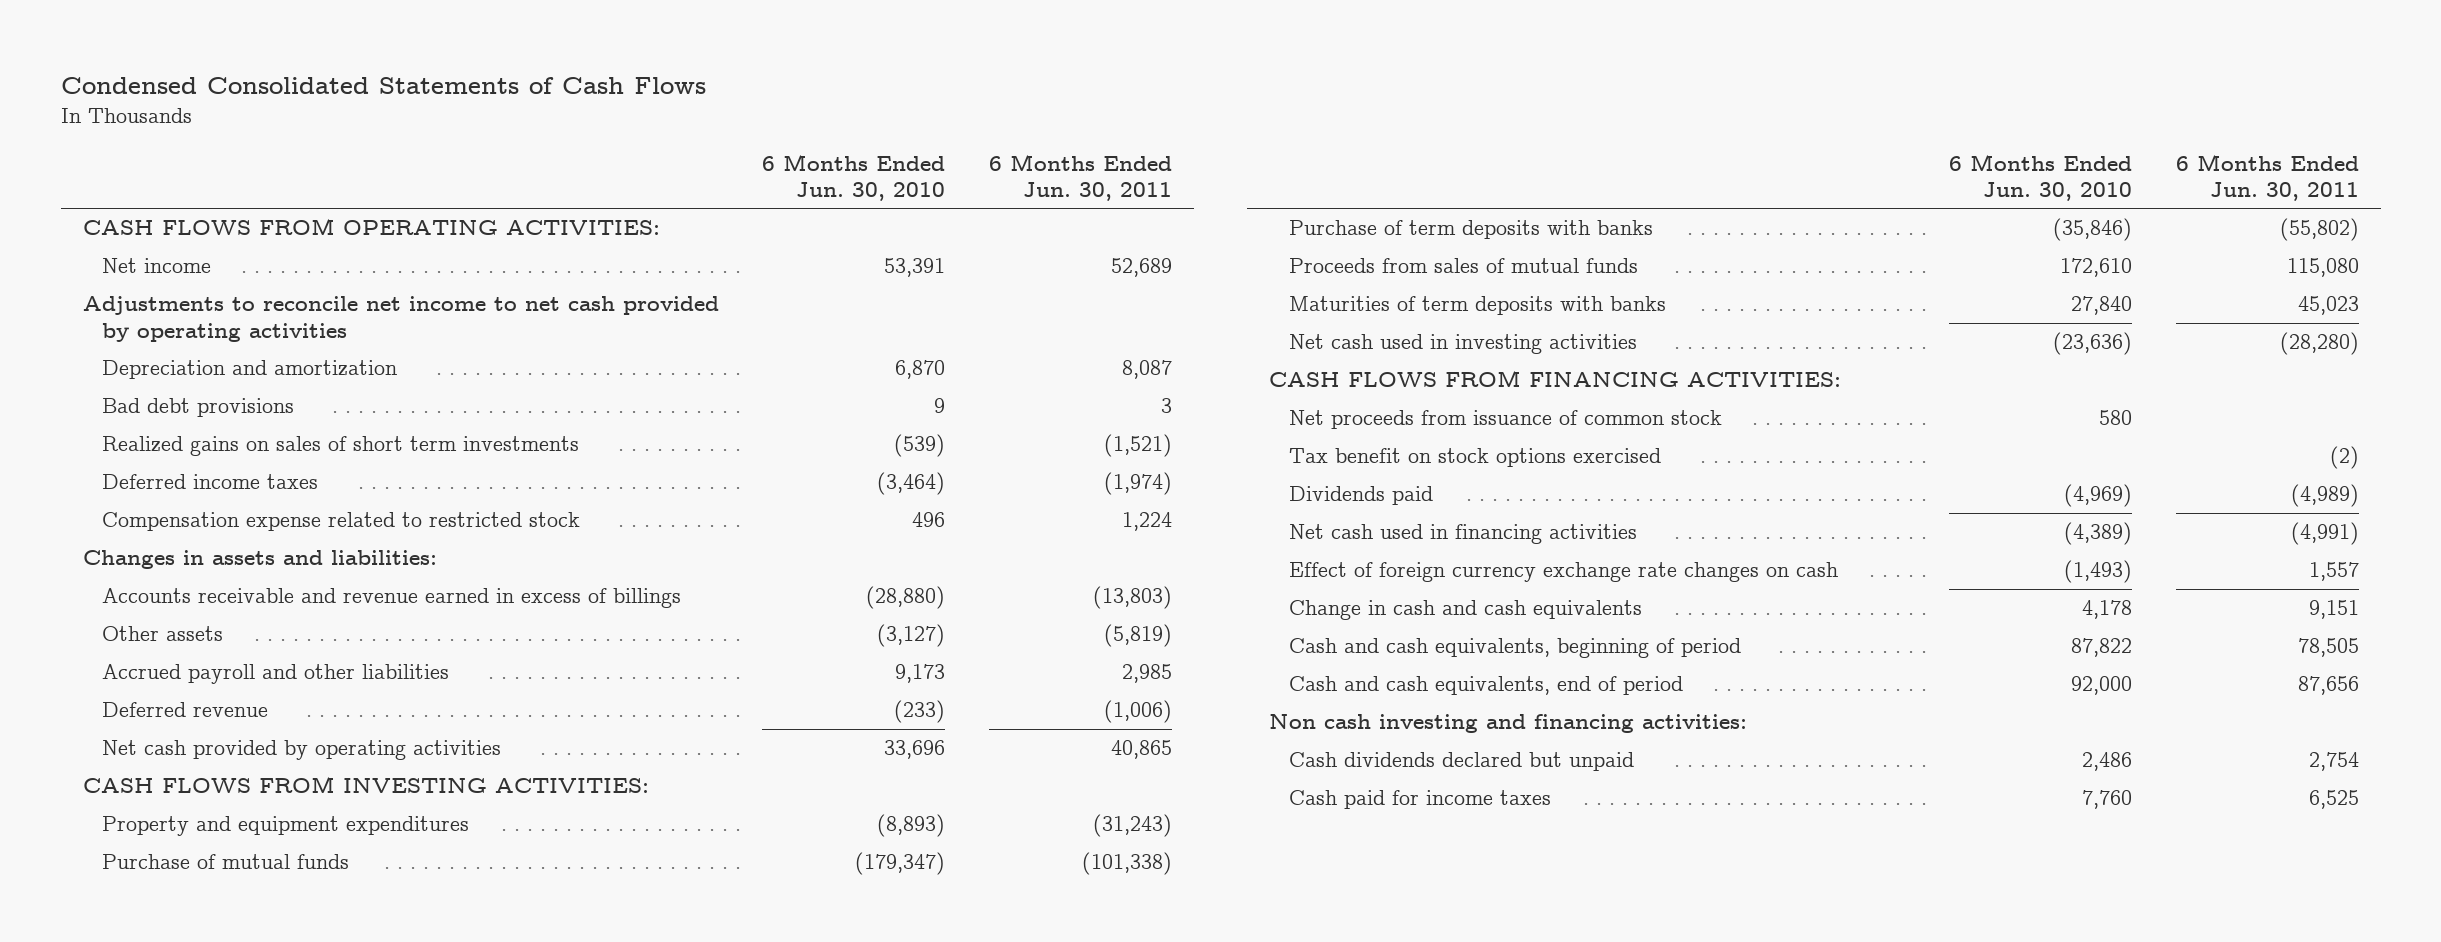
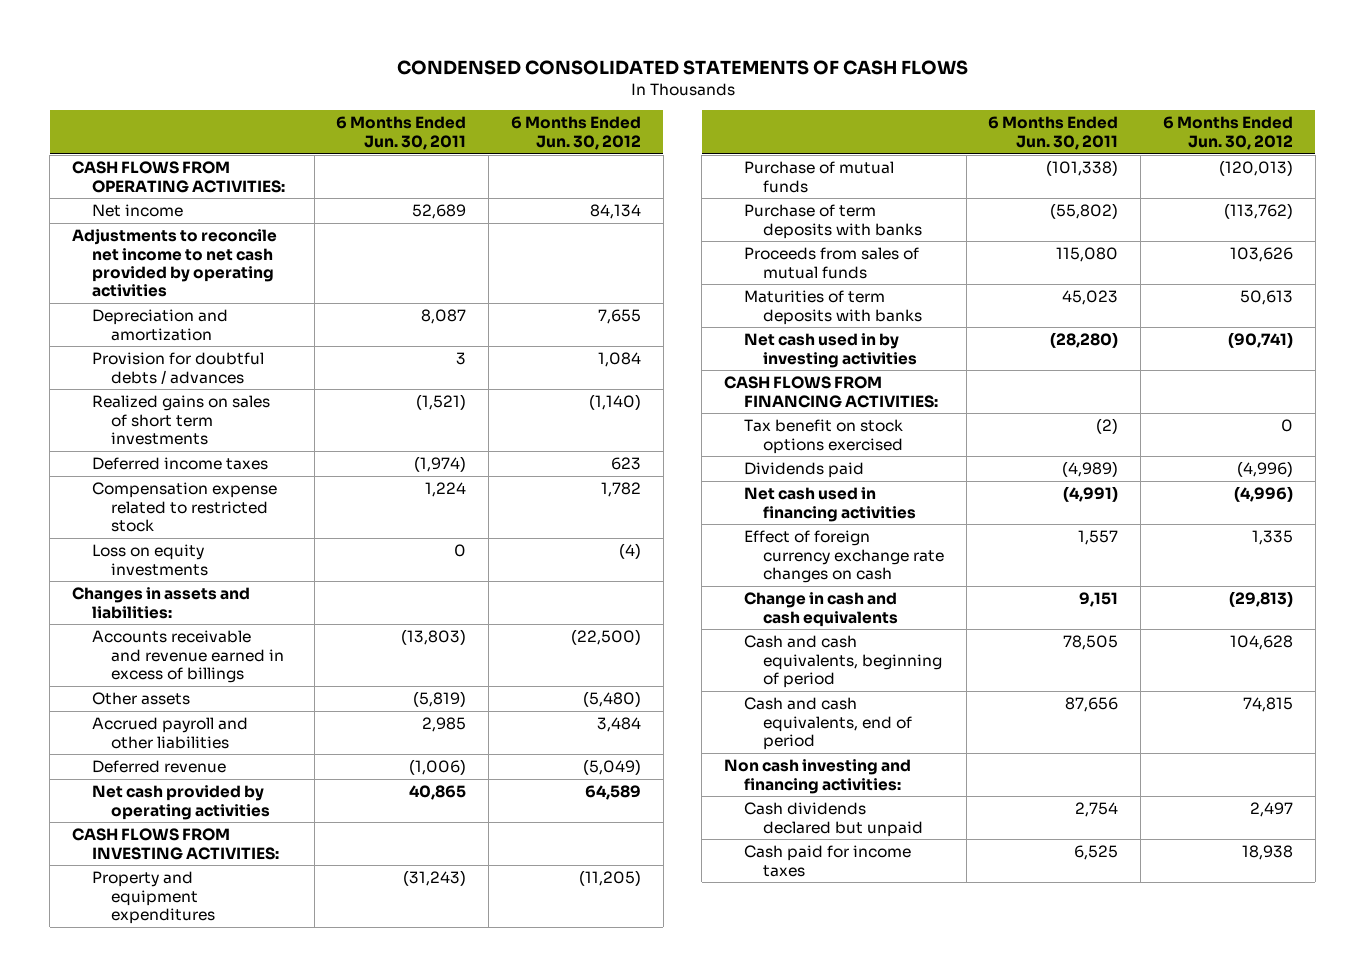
[60,77,706,95] Condensed Consolidated Statements of Cash Flows -> [396,59,968,75] CONDENSED CONSOLIDATED STATEMENTS OF CASH FLOWS
[762,153,946,201] 6 Months Ended Jun. 30, 2010 -> none
none -> [510,116,641,150] 6 Months Ended Jun. 30, 2012
[102,398,295,418] Bad debt provisions -> [91,352,264,384] Provision for doubtful debts / advances
none -> [91,544,208,576] Loss on equity investments
[1288,334,1637,355] Net cash used in investing activities -> [743,333,917,368] Net cash used in by investing activities
[1288,410,1722,430] Net proceeds from issuance of common stock -> none

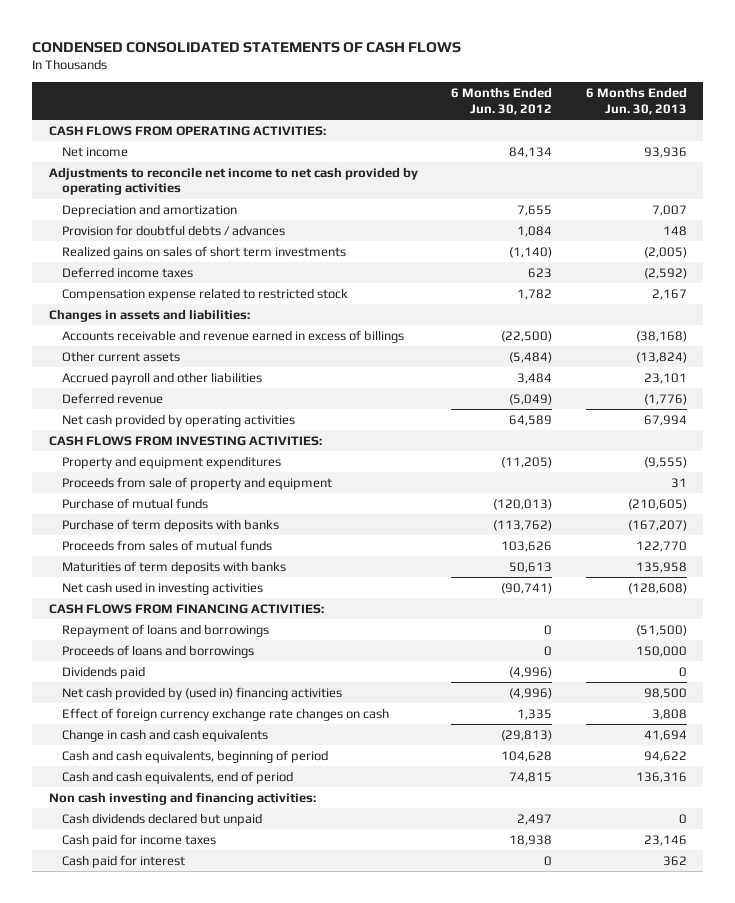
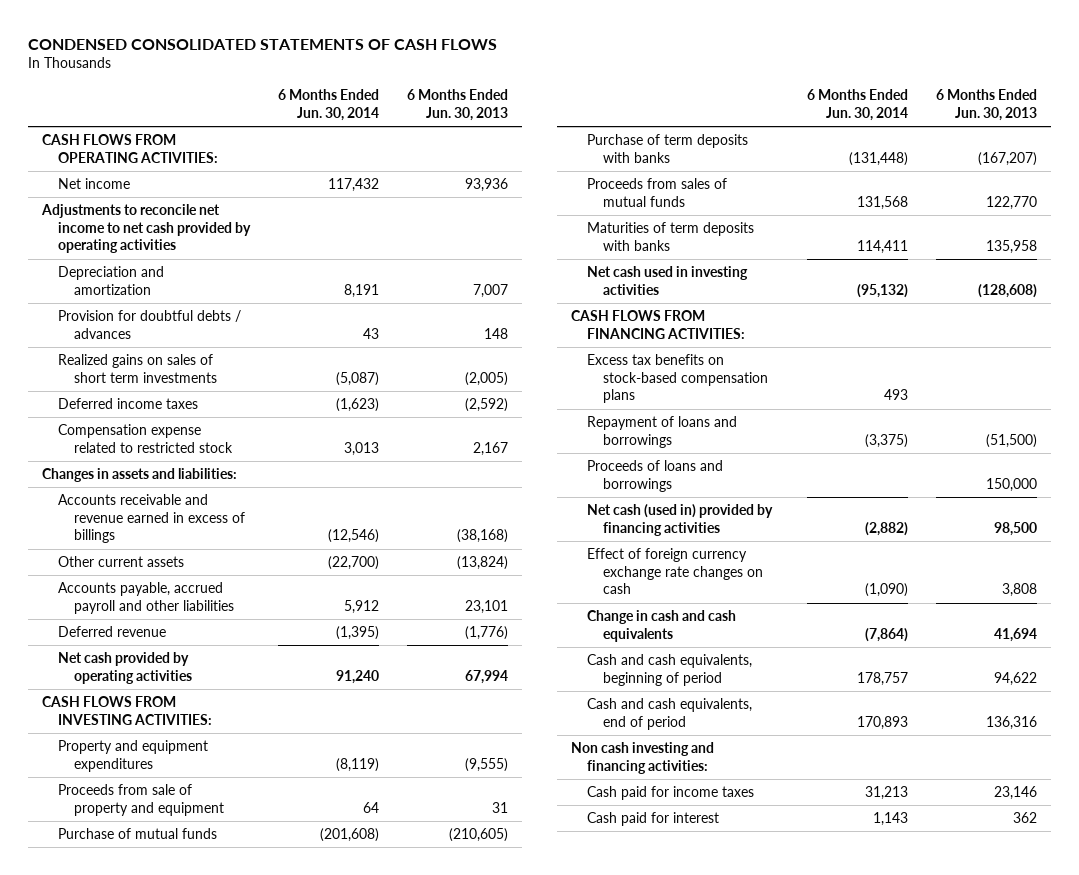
[451,87,553,115] 6 Months Ended Jun. 30, 2012 -> none
none -> [278,89,380,121] 6 Months Ended Jun. 30, 2014
[62,371,263,385] Accrued payroll and other liabilities -> [58,582,234,614] Accounts payable, accrued payroll and other liabilities
none -> [586,354,768,404] Excess tax benefits on stock-based compensation plans
[62,665,146,679] Dividends paid -> none
[62,686,343,700] Net cash provided by (used in) financing activities -> [586,504,773,536] Net cash (used in) provided by financing activities
[62,812,263,826] Cash dividends declared but unpaid -> none

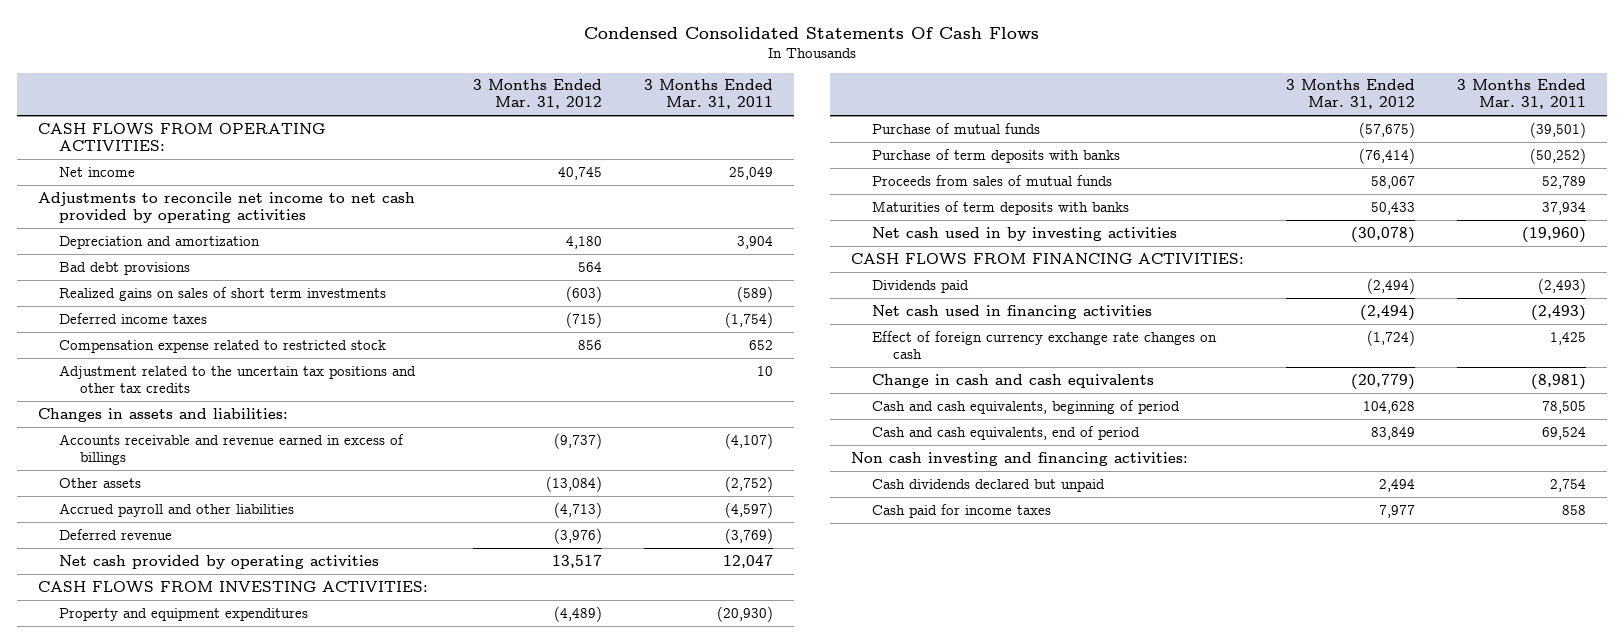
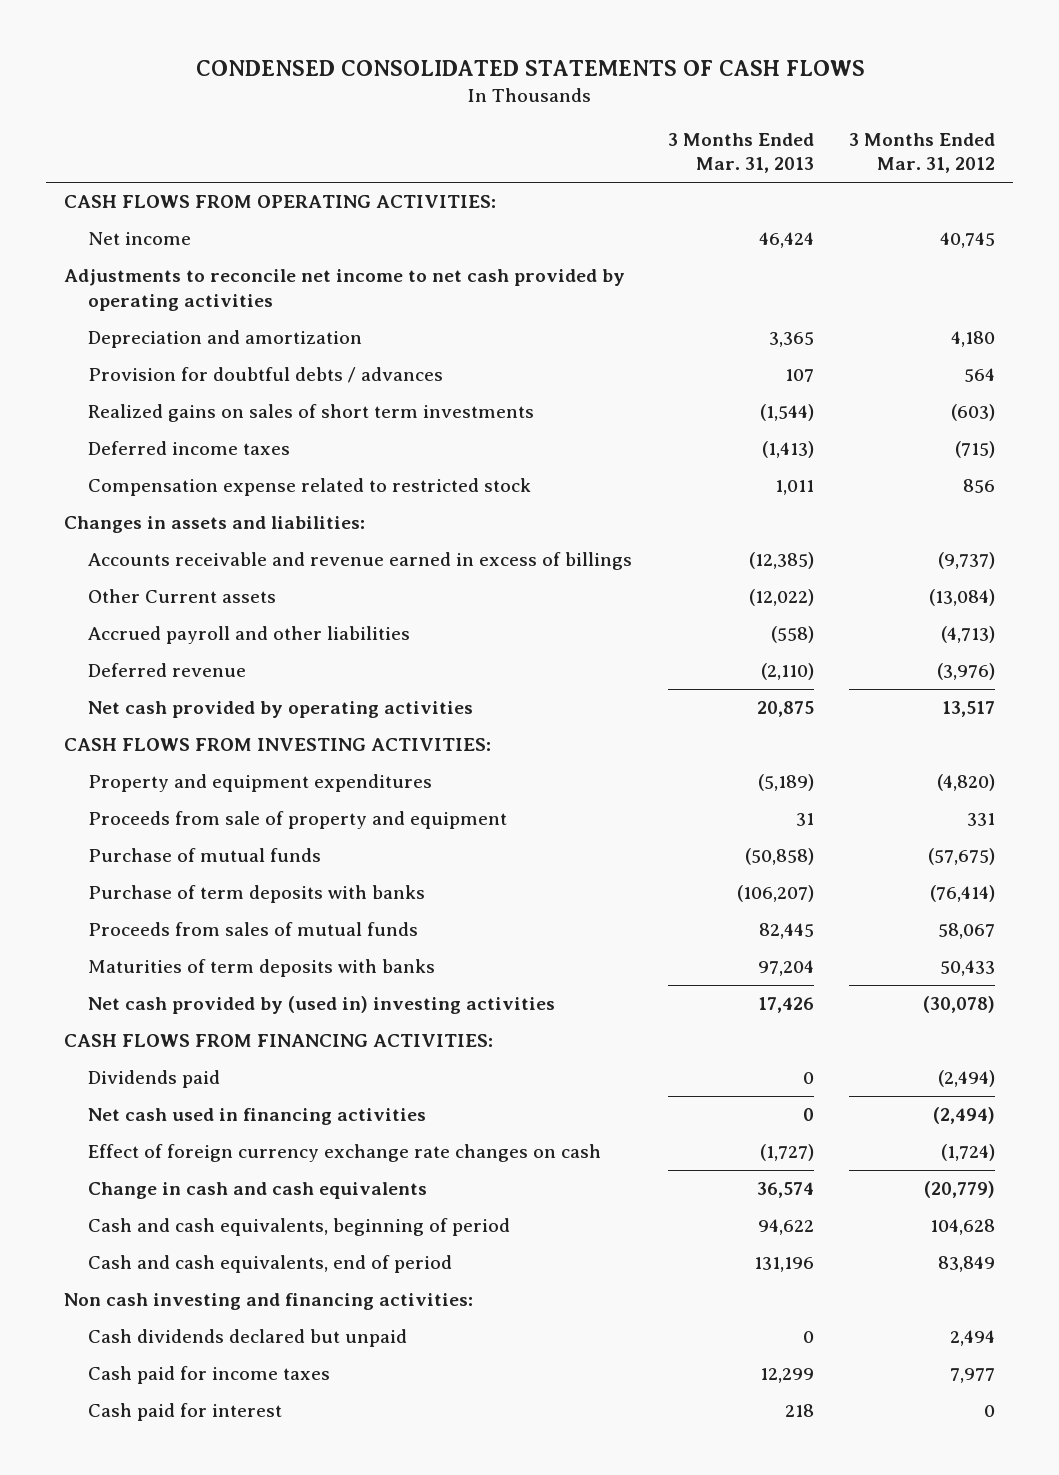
[583,26,1039,39] Condensed Consolidated Statements Of Cash Flows -> [195,59,865,76] CONDENSED CONSOLIDATED STATEMENTS OF CASH FLOWS
[643,79,773,110] 3 Months Ended Mar. 31, 2011 -> none
none -> [667,132,814,174] 3 Months Ended Mar. 31, 2013
[58,261,190,275] Bad debt provisions -> [87,367,443,384] Provision for doubtful debts / advances
[58,364,416,393] Adjustment related to the uncertain tax positions and other tax credits -> none
[58,477,141,488] Other assets -> [87,589,276,604] Other Current assets
[553,605,602,622] (4,489) -> [937,774,996,792] (4,820)
none -> [87,811,507,830] Proceeds from sale of property and equipment
[871,226,1177,241] Net cash used in by investing activities -> [87,996,555,1015] Net cash provided by (used in) investing activities
none -> [87,1403,282,1422] Cash paid for interest

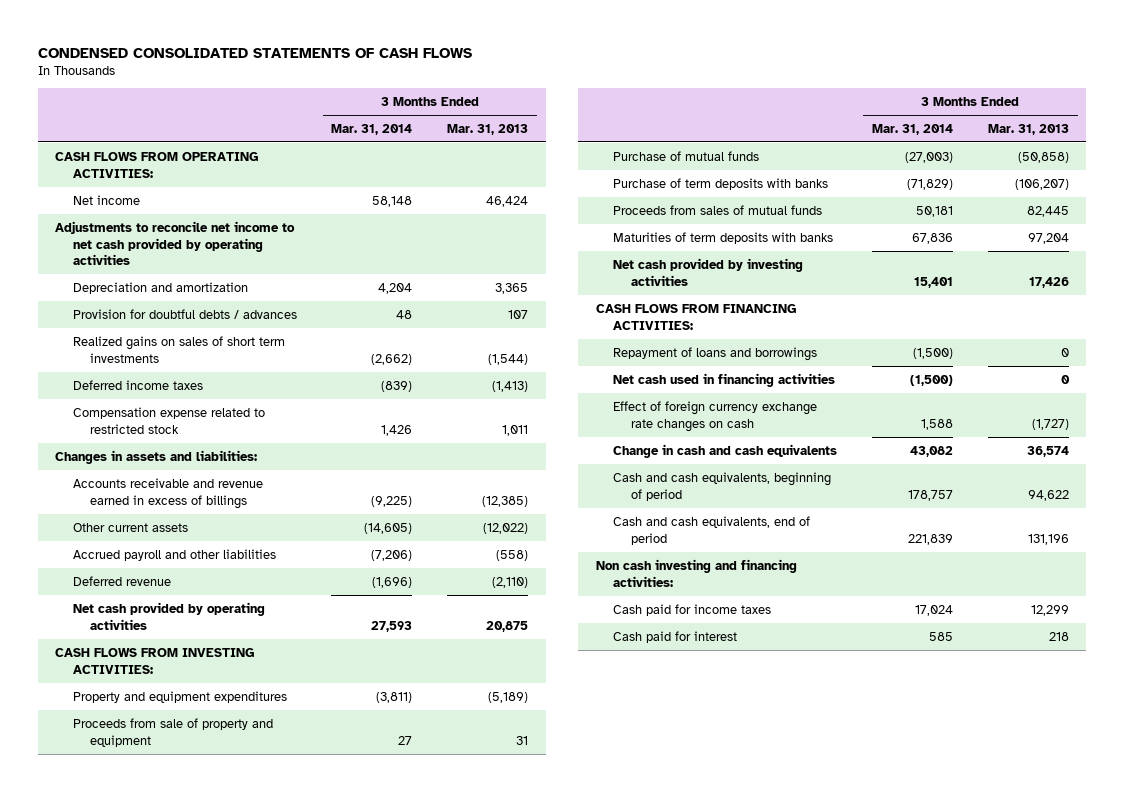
[849,132,996,174] 3 Months Ended Mar. 31, 2012 -> none
none -> [331,123,413,135] Mar. 31, 2014
[87,589,276,604] Other Current assets -> [72,522,188,532] Other current assets
[87,996,555,1015] Net cash provided by (used in) investing activities -> [613,257,804,286] Net cash provided by investing activities
[87,1070,220,1089] Dividends paid -> none
none -> [613,346,818,361] Repayment of loans and borrowings
[87,1329,407,1348] Cash dividends declared but unpaid -> none

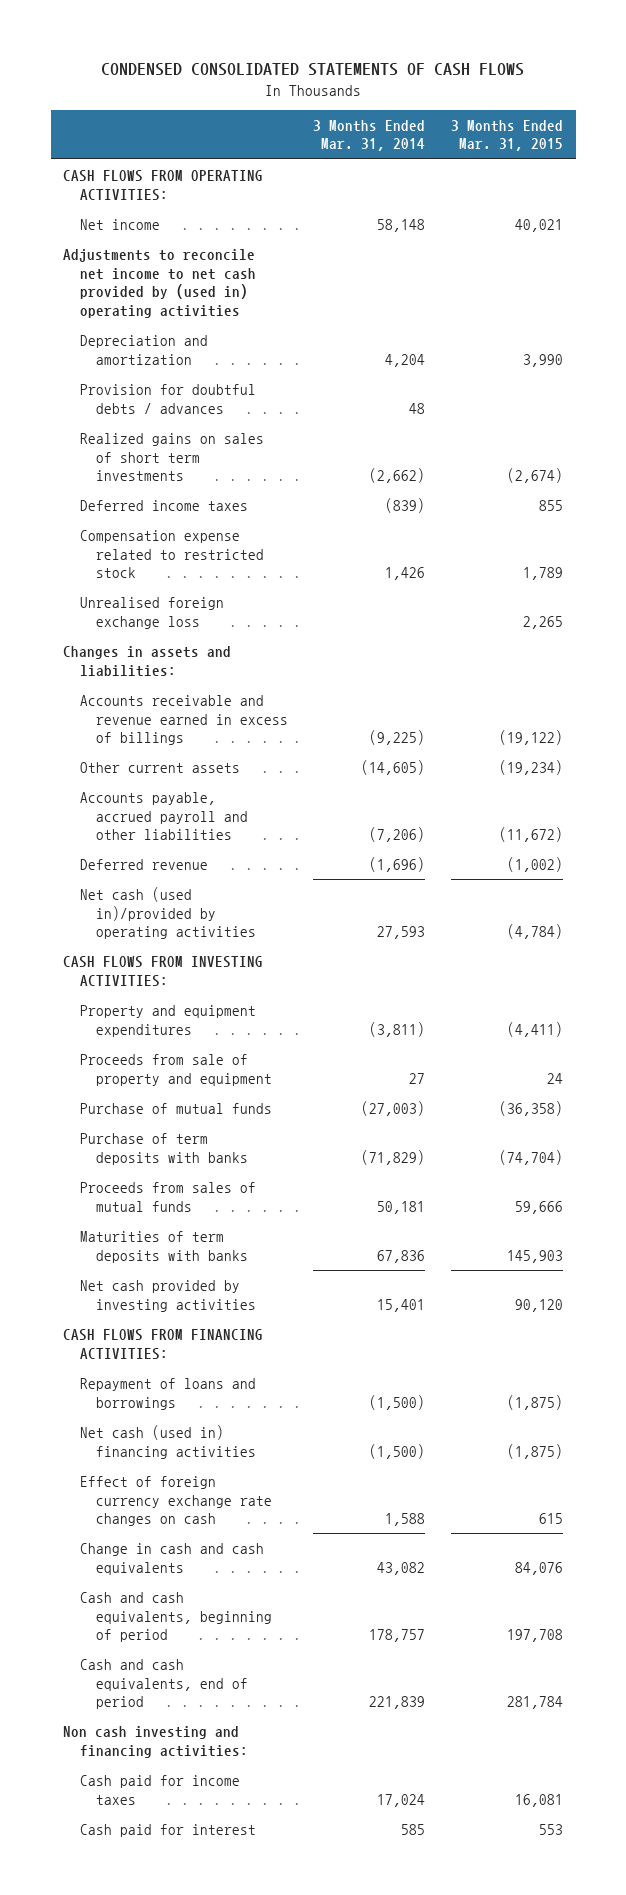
[447,123,529,135] Mar. 31, 2013 -> none
none -> [450,119,563,152] 3 Months Ended Mar. 31, 2015
[55,220,296,266] Adjustments to reconcile net income to net cash provided by operating activities -> [63,249,256,318] Adjustments to reconcile net income to net cash provided by (used in) operating activities
none -> [79,597,224,629] Unrealised foreign exchange loss
[72,548,276,561] Accrued payroll and other liabilities -> [79,792,248,841] Accounts payable, accrued payroll and other liabilities
[72,601,265,630] Net cash provided by operating activities -> [79,887,256,940] Net cash (used in)/provided by operating activities
[613,372,836,387] Net cash used in financing activities -> [79,1425,256,1459] Net cash (used in) financing activities

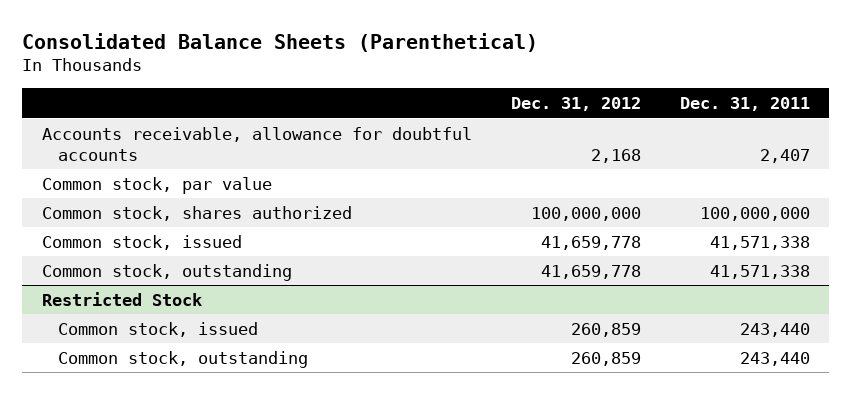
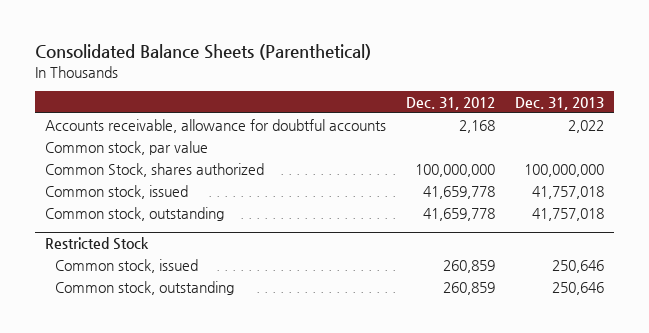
[679,97,810,112] Dec. 31, 2011 -> none
none -> [514,96,604,110] Dec. 31, 2013
[41,205,352,221] Common stock, shares authorized -> [45,162,265,177] Common Stock, shares authorized

